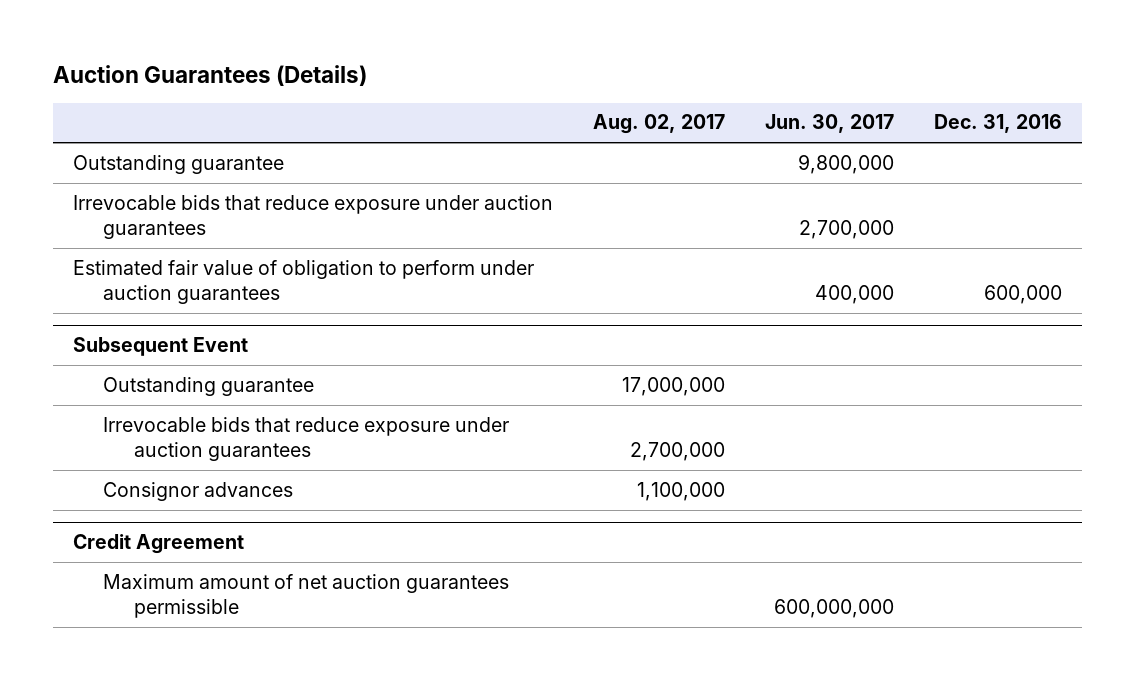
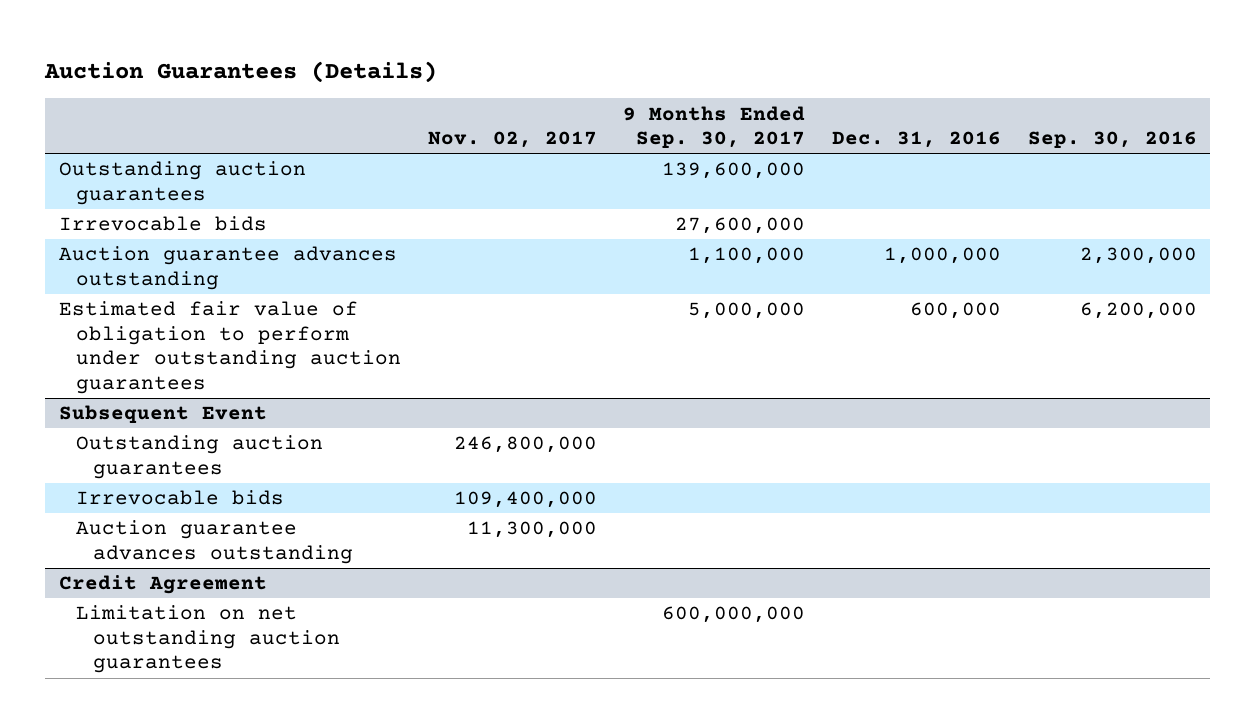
[593,114,726,135] Aug. 02, 2017 -> none
[765,114,895,134] Jun. 30, 2017 -> none
none -> [427,131,597,149] Nov. 02, 2017
none -> [623,105,806,149] 9 Months Ended Sep. 30, 2017
none -> [1027,131,1197,149] Sep. 30, 2016
[73,154,285,174] Outstanding guarantee -> [58,161,306,205] Outstanding auction guarantees
[73,194,554,239] Irrevocable bids that reduce exposure under auction guarantees -> [58,216,267,232] Irrevocable bids
none -> [58,246,397,290] Auction guarantee advances outstanding
[73,259,535,304] Estimated fair value of obligation to perform under auction guarantees -> [58,301,401,395] Estimated fair value of obligation to perform under outstanding auction guarantees
[103,376,315,396] Outstanding guarantee -> [75,435,323,479] Outstanding auction guarantees
[103,416,510,461] Irrevocable bids that reduce exposure under auction guarantees -> [75,490,284,506] Irrevocable bids
[103,481,294,501] Consignor advances -> [75,520,354,564] Auction guarantee advances outstanding
[103,573,510,618] Maximum amount of net auction guarantees permissible -> [75,605,341,674] Limitation on net outstanding auction guarantees

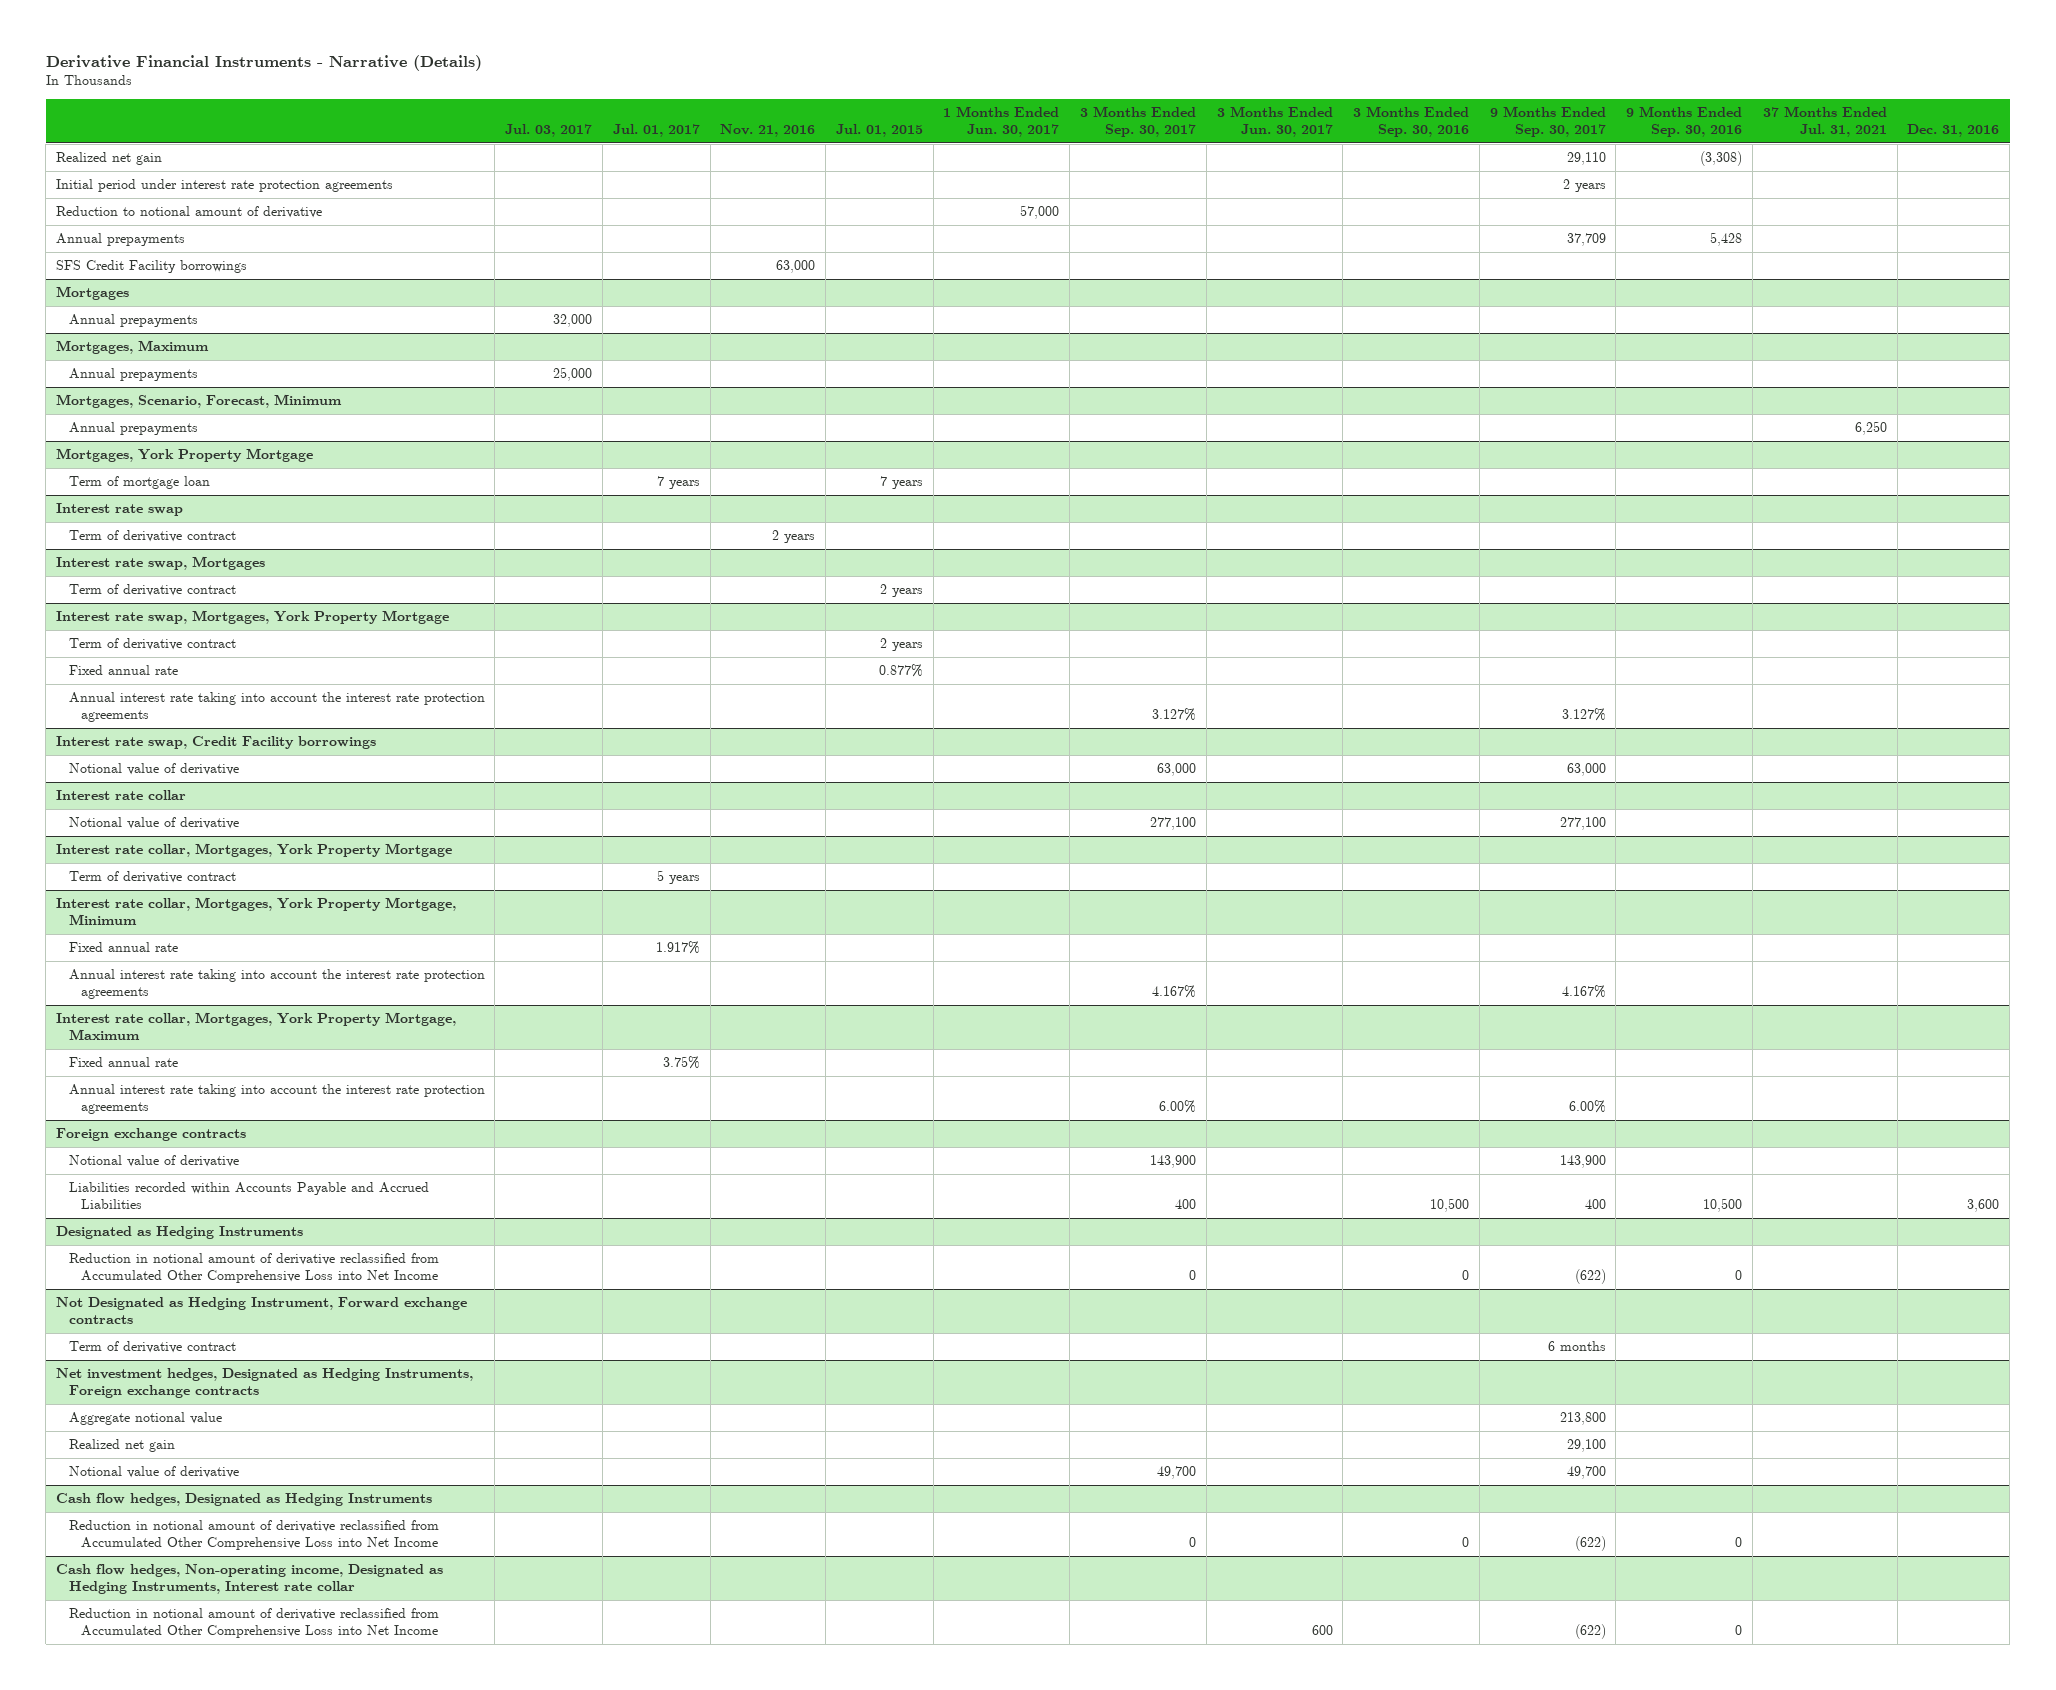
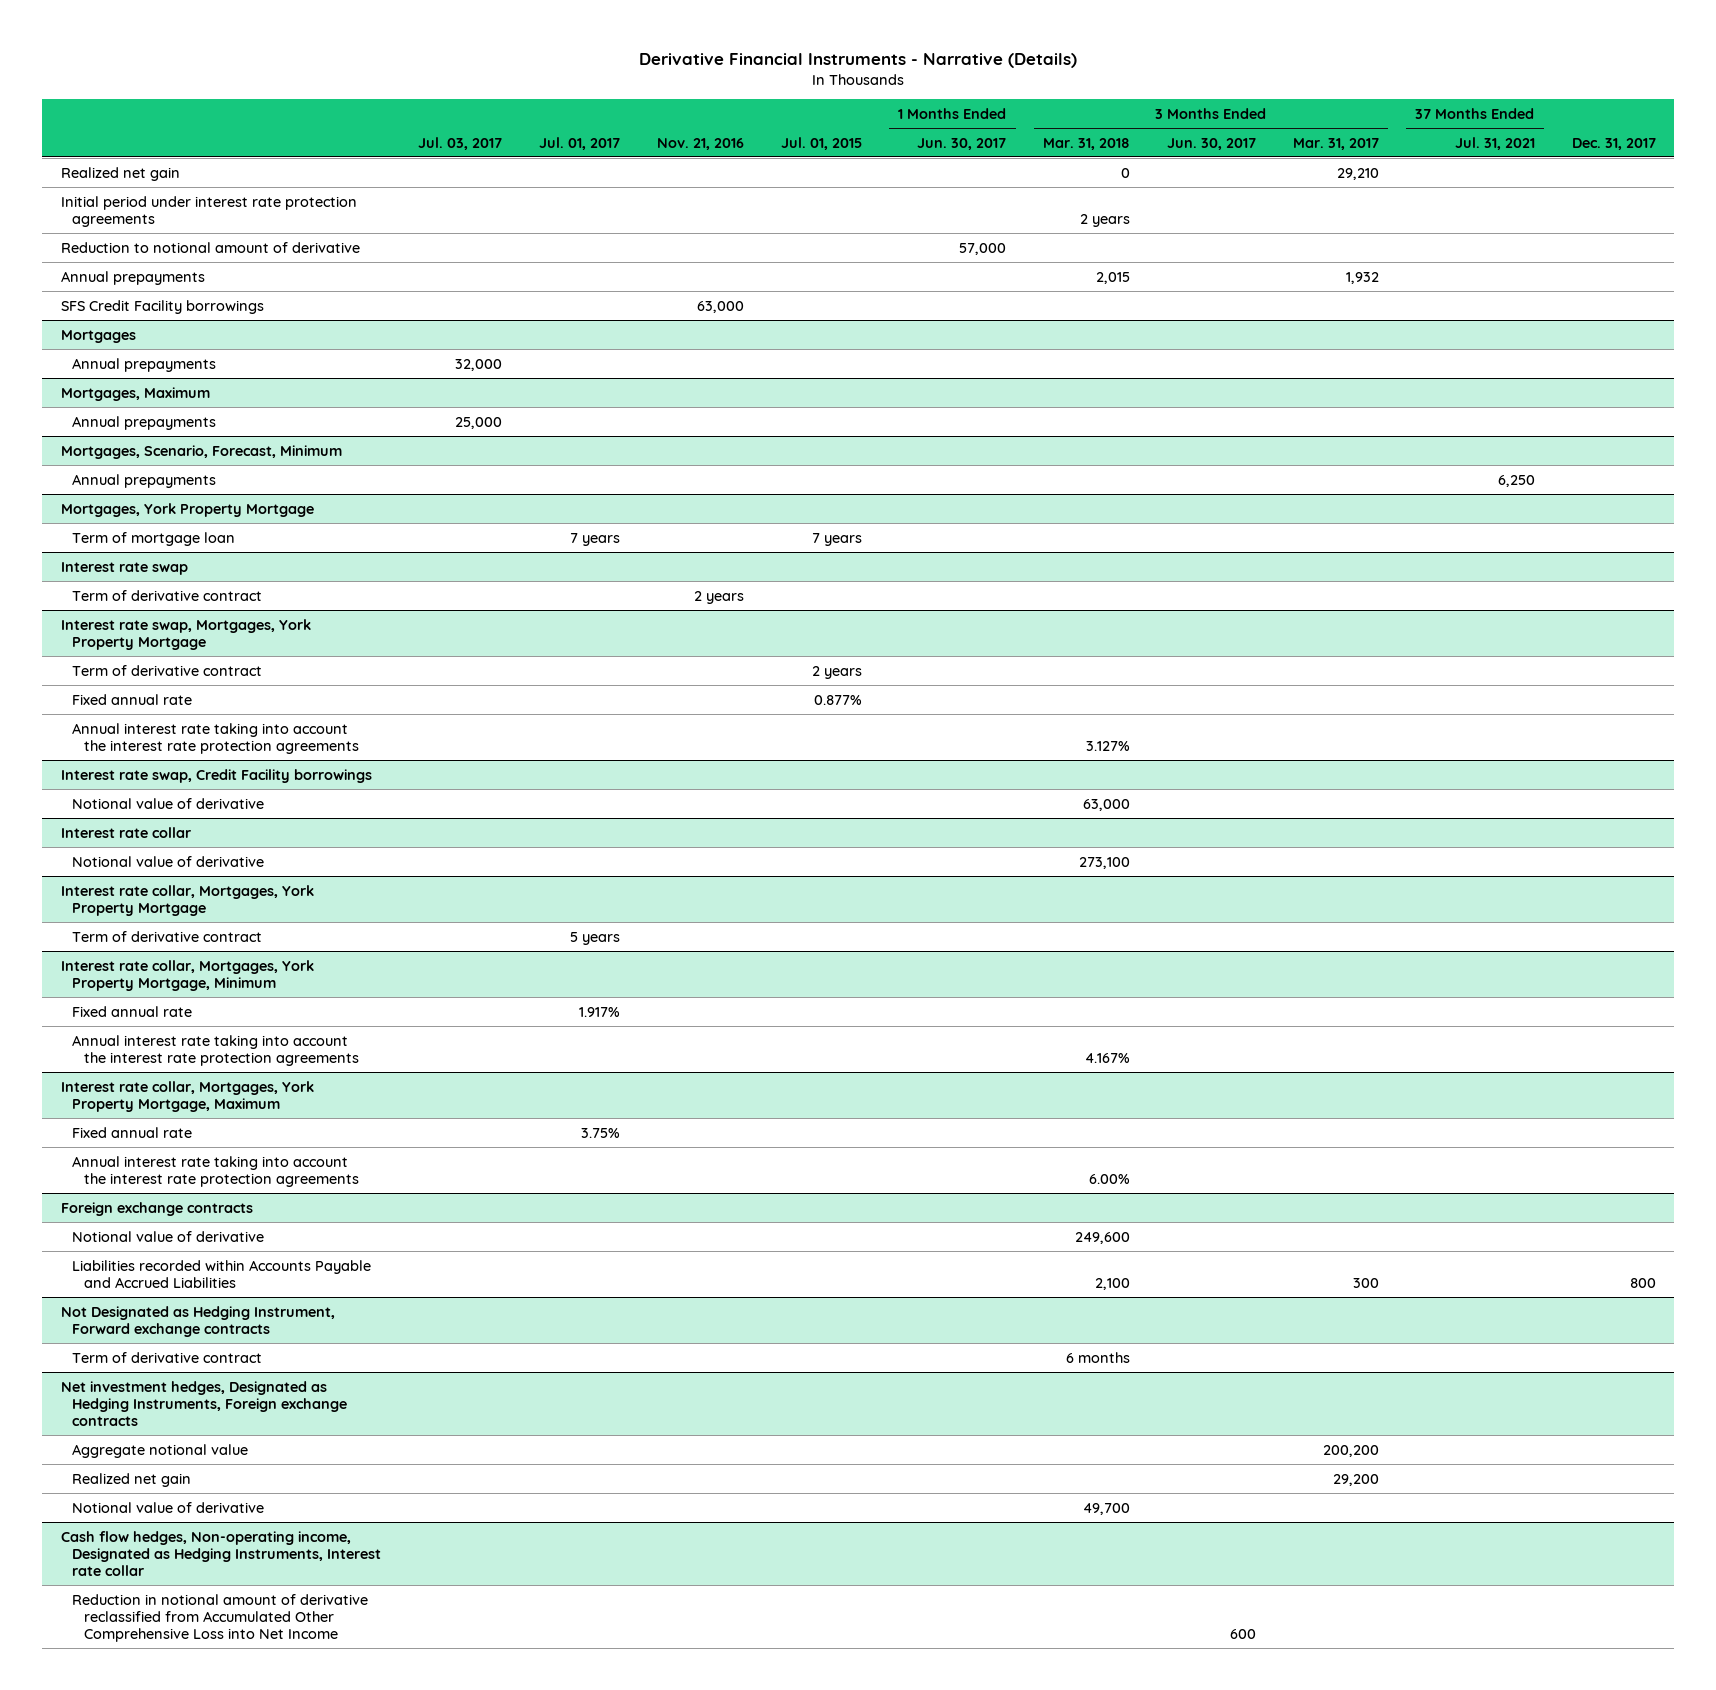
[1080,106,1197,137] 3 Months Ended Sep. 30, 2017 -> none
[1353,106,1470,137] 3 Months Ended Sep. 30, 2016 -> none
[1489,106,1606,137] 9 Months Ended Sep. 30, 2017 -> none
[1626,106,1743,137] 9 Months Ended Sep. 30, 2016 -> none
[1907,123,2000,137] Dec. 31, 2016 -> none
none -> [1043,137,1131,150] Mar. 31, 2018
none -> [1292,137,1379,150] Mar. 31, 2017
none -> [1571,137,1656,150] Dec. 31, 2017
[56,556,266,571] Interest rate swap, Mortgages -> none
[68,584,236,597] Term of derivative contract -> none
[56,1226,304,1240] Designated as Hedging Instruments -> none
[68,1253,439,1284] Reduction in notional amount of derivative reclassified from Accumulated Other Comprehensive Loss into Net Income -> none
[56,1493,433,1507] Cash flow hedges, Designated as Hedging Instruments -> none
[68,1520,439,1551] Reduction in notional amount of derivative reclassified from Accumulated Other Comprehensive Loss into Net Income -> none

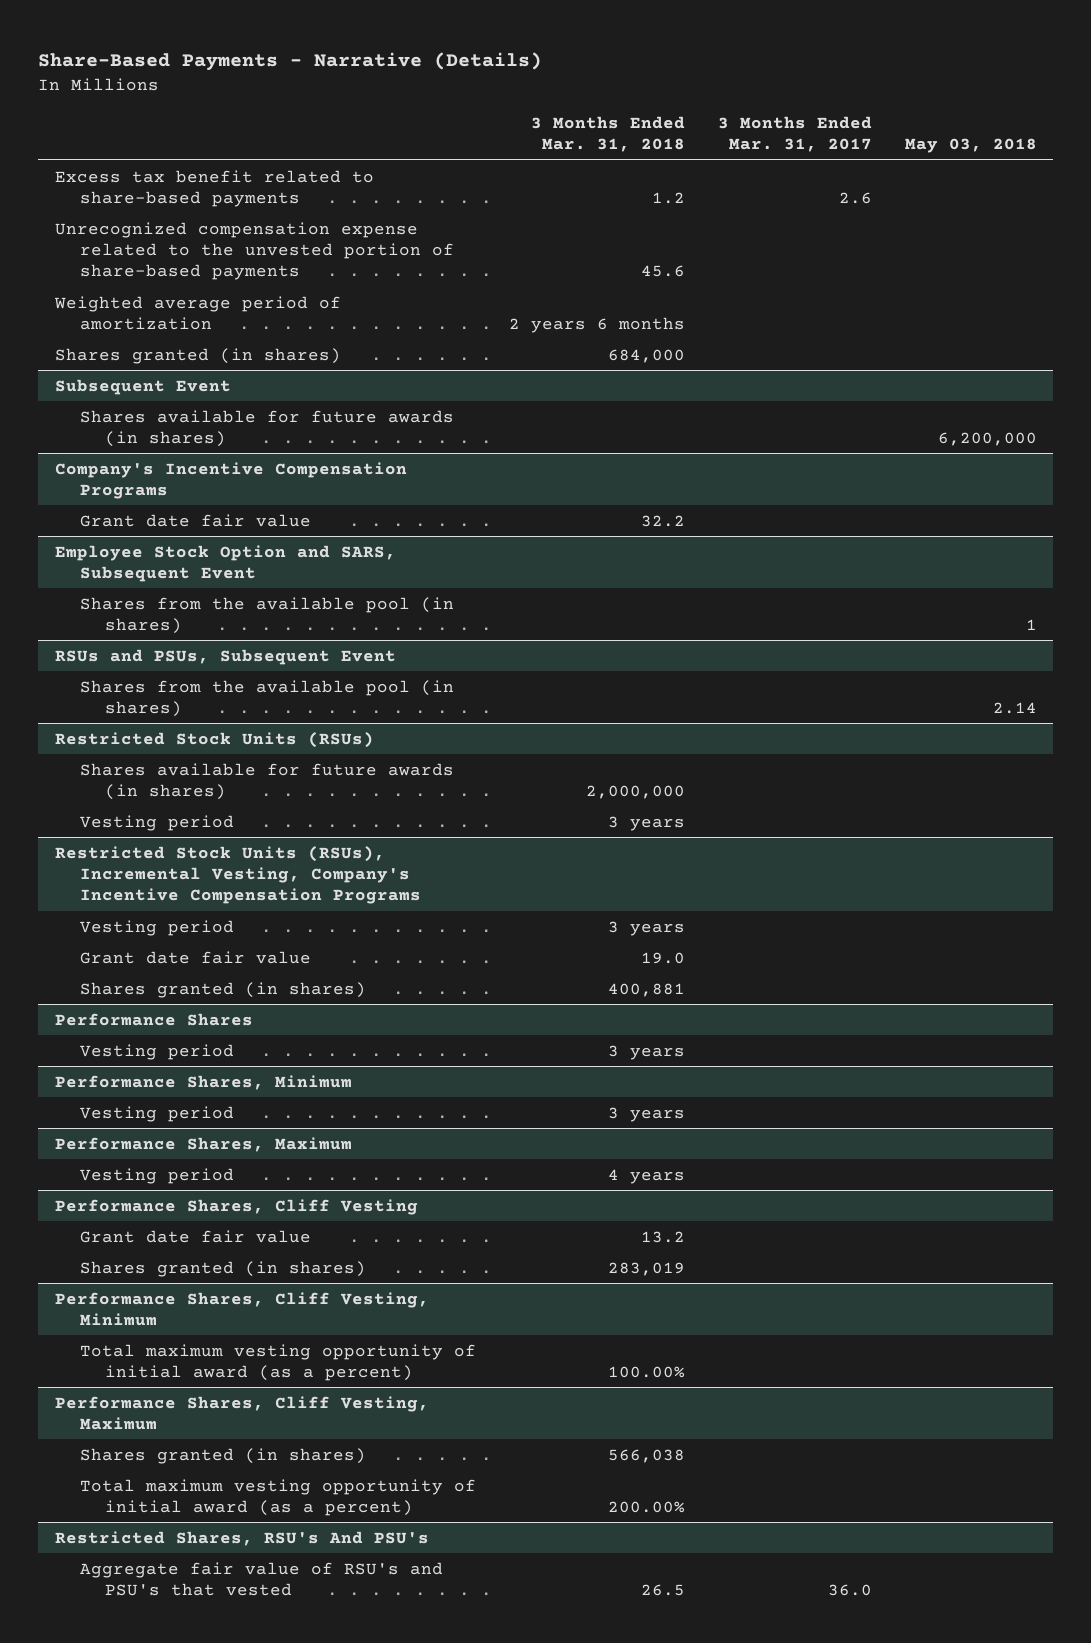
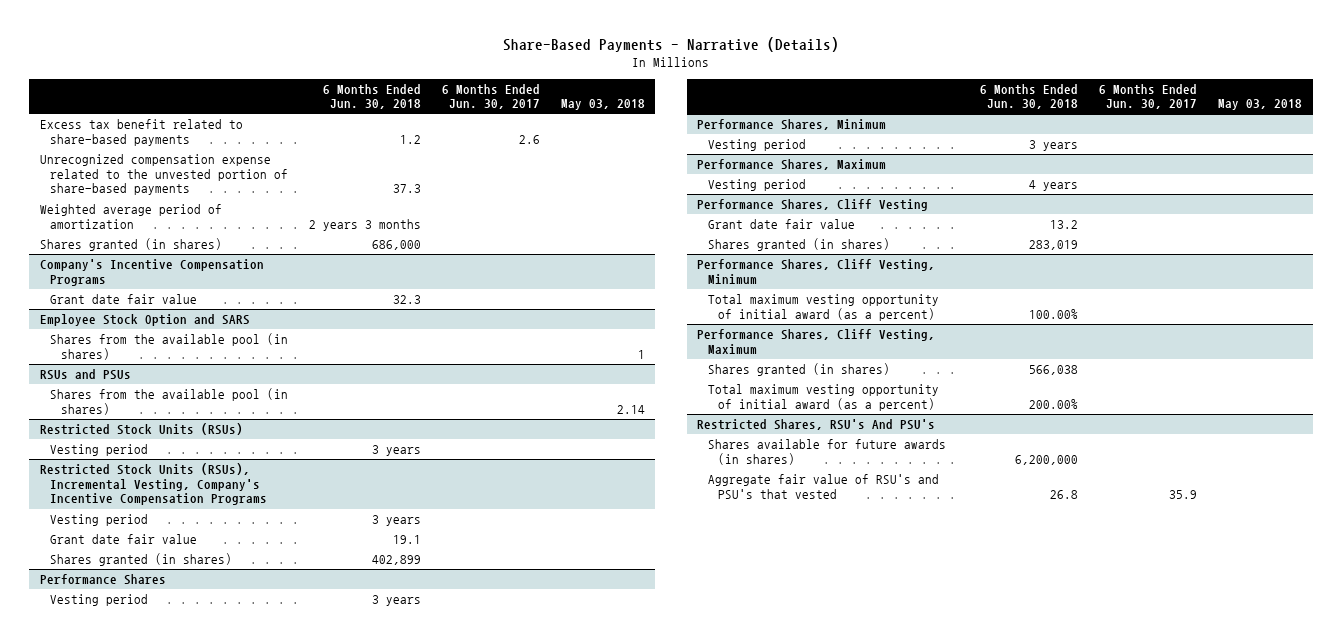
[530,115,685,153] 3 Months Ended Mar. 31, 2018 -> none
[717,115,872,153] 3 Months Ended Mar. 31, 2017 -> none
none -> [323,83,422,110] 6 Months Ended Jun. 30, 2018
none -> [442,83,541,110] 6 Months Ended Jun. 30, 2017
[54,378,231,395] Subsequent Event -> none
[79,409,454,448] Shares available for future awards (in shares) -> none
[54,544,396,583] Employee Stock Option and SARS, Subsequent Event -> [39,314,250,327] Employee Stock Option and SARS
[54,648,396,665] RSUs and PSUs, Subsequent Event -> [39,369,131,381] RSUs and PSUs
[79,762,454,801] Shares available for future awards (in shares) -> none
none -> [707,439,946,465] Shares available for future awards (in shares)

